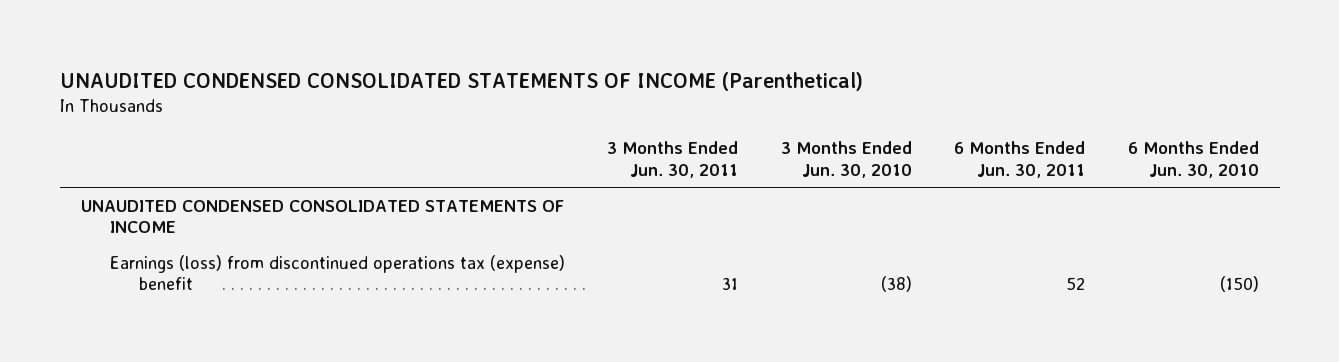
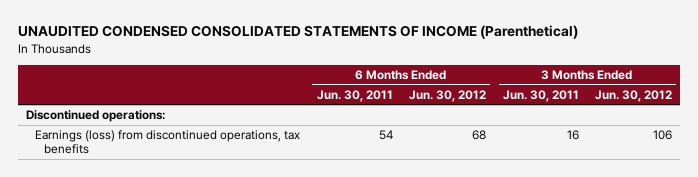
[780,141,912,178] 3 Months Ended Jun. 30, 2010 -> none
[1127,141,1259,178] 6 Months Ended Jun. 30, 2010 -> none
none -> [409,89,487,102] Jun. 30, 2012
none -> [595,89,673,102] Jun. 30, 2012
[80,199,564,234] UNAUDITED CONDENSED CONSOLIDATED STATEMENTS OF INCOME -> none
none -> [25,110,165,123] Discontinued operations:
[109,254,565,291] Earnings (loss) from discontinued operations tax (expense) benefit -> [35,130,301,155] Earnings (loss) from discontinued operations, tax benefits
[722,277,739,291] 31 -> [566,130,579,141] 16
[1066,277,1086,291] 52 -> [378,130,393,141] 54

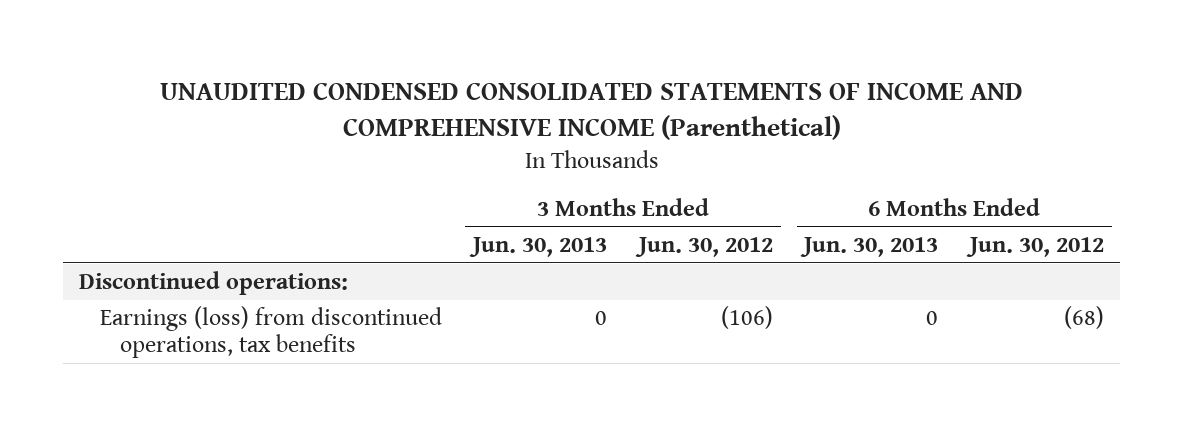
[17,25,578,40] UNAUDITED CONDENSED CONSOLIDATED STATEMENTS OF INCOME (Parenthetical) -> [159,81,1023,141] UNAUDITED CONDENSED CONSOLIDATED STATEMENTS OF INCOME AND COMPREHENSIVE INCOME (Parenthetical)
[316,89,393,102] Jun. 30, 2011 -> none
[502,89,579,102] Jun. 30, 2011 -> none
none -> [469,237,608,258] Jun. 30, 2013
none -> [800,237,939,258] Jun. 30, 2013
[472,130,487,141] 68 -> [1064,306,1105,330] (68)
[653,130,673,141] 106 -> [720,306,773,330] (106)

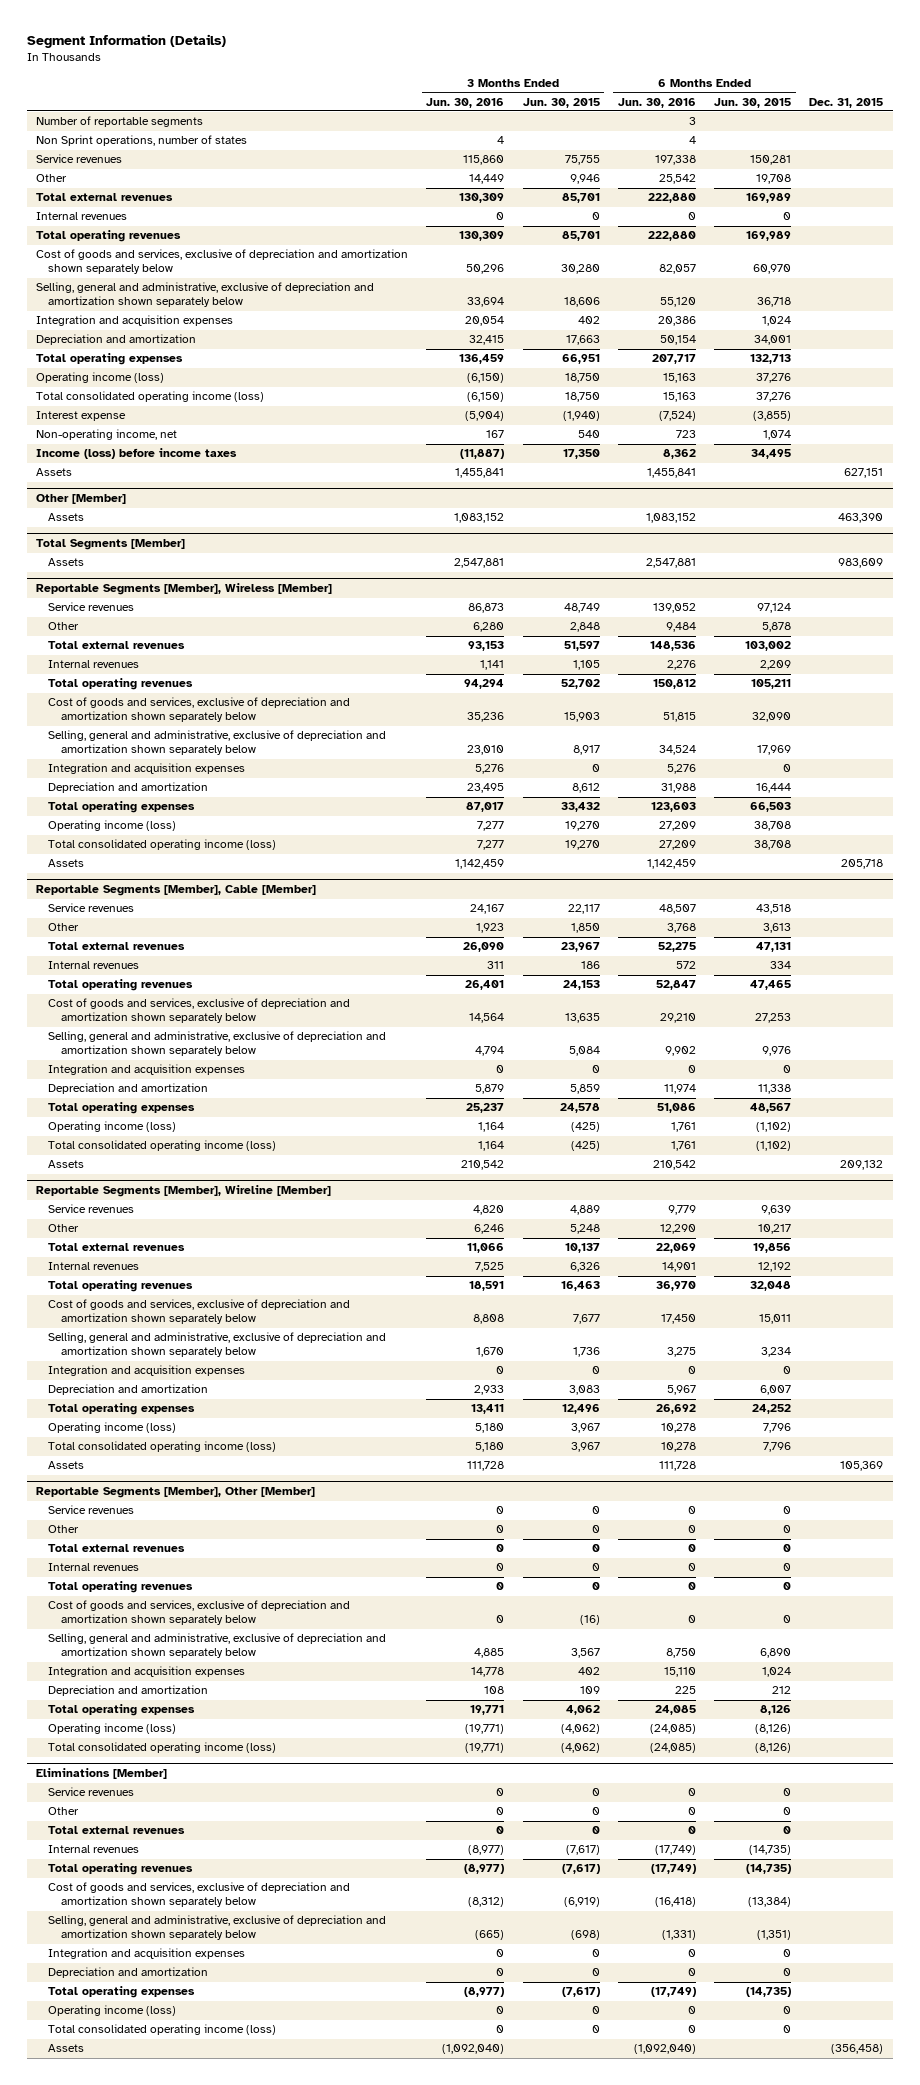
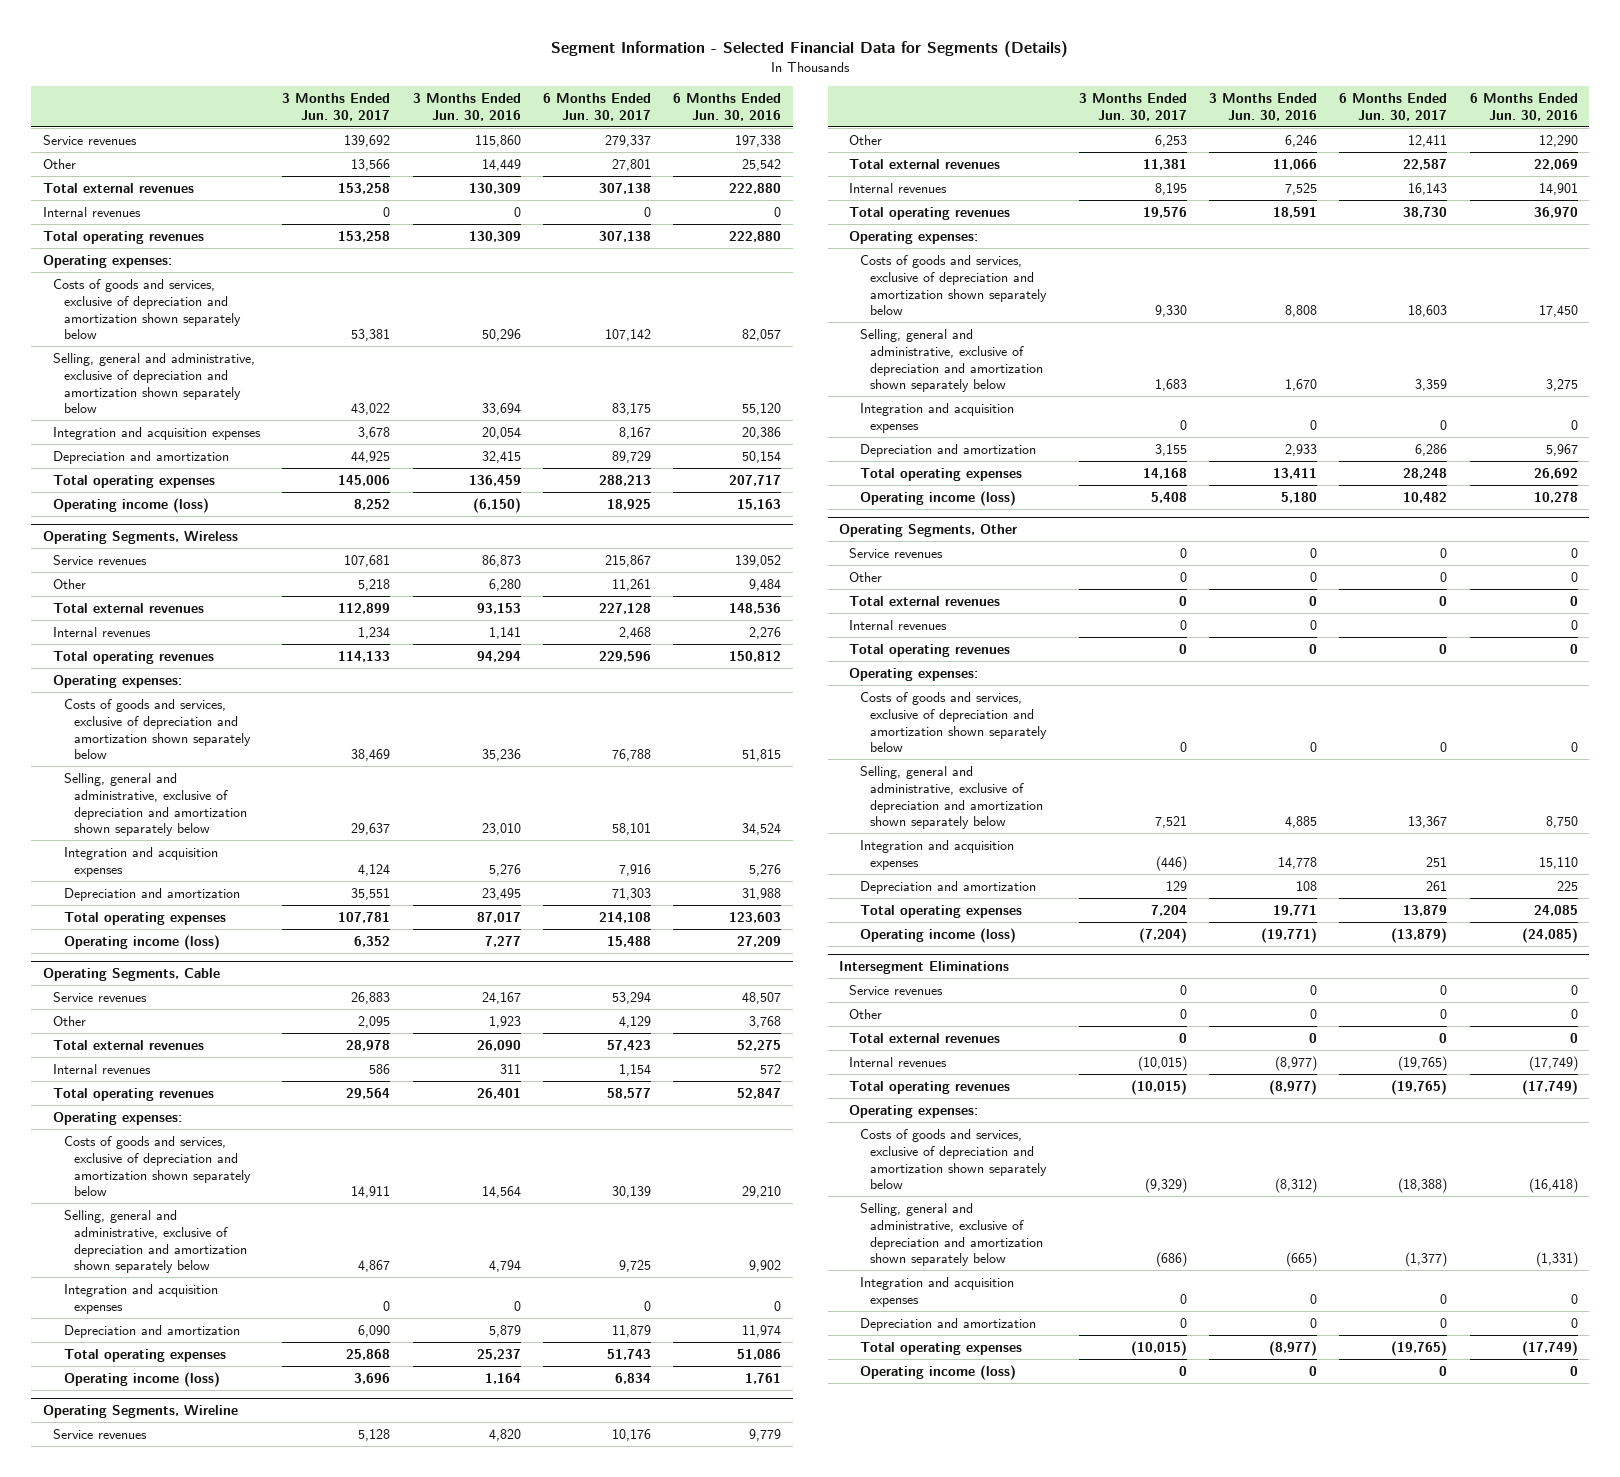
[26,34,226,49] Segment Information (Details) -> [551,41,1069,58] Segment Information - Selected Financial Data for Segments (Details)
[522,97,600,108] Jun. 30, 2015 -> none
[714,97,792,108] Jun. 30, 2015 -> none
[809,97,884,108] Dec. 31, 2015 -> none
none -> [282,93,391,122] 3 Months Ended Jun. 30, 2017
none -> [543,93,652,122] 6 Months Ended Jun. 30, 2017
[36,116,204,128] Number of reportable segments -> none
[36,135,248,147] Non Sprint operations, number of states -> none
none -> [42,254,172,268] Operating expenses:
[36,249,409,275] Cost of goods and services, exclusive of depreciation and amortization shown separately below -> [53,278,241,340] Costs of goods and services, exclusive of depreciation and amortization shown separately below
[36,391,265,403] Total consolidated operating income (loss) -> none
[36,411,127,422] Interest expense -> none
[36,429,178,441] Non-operating income, net -> none
[36,448,238,460] Income (loss) before income taxes -> none
[36,468,73,477] Assets -> none
[36,494,127,505] Other [Member] -> none
[48,513,85,522] Assets -> none
[36,539,186,551] Total Segments [Member] -> none
[48,558,85,567] Assets -> none
[36,583,333,596] Reportable Segments [Member], Wireless [Member] -> none
none -> [42,531,238,545] Operating Segments, Wireless
none -> [53,674,183,688] Operating expenses:
[48,697,351,723] Cost of goods and services, exclusive of depreciation and amortization shown separately below -> [63,698,252,760] Costs of goods and services, exclusive of depreciation and amortization shown separately below
[48,839,277,851] Total consolidated operating income (loss) -> none
[48,859,85,868] Assets -> none
[36,885,317,897] Reportable Segments [Member], Cable [Member] -> none
none -> [42,968,220,982] Operating Segments, Cable
none -> [53,1111,183,1125] Operating expenses:
[48,998,351,1024] Cost of goods and services, exclusive of depreciation and amortization shown separately below -> [63,1135,252,1197] Costs of goods and services, exclusive of depreciation and amortization shown separately below
[48,1140,277,1152] Total consolidated operating income (loss) -> none
[48,1160,85,1169] Assets -> none
[36,1185,332,1198] Reportable Segments [Member], Wireline [Member] -> none
none -> [42,1405,238,1419] Operating Segments, Wireline
none -> [849,230,979,244] Operating expenses:
[48,1299,351,1325] Cost of goods and services, exclusive of depreciation and amortization shown separately below -> [859,254,1048,316] Costs of goods and services, exclusive of depreciation and amortization shown separately below
[48,1441,277,1453] Total consolidated operating income (loss) -> none
[48,1461,85,1470] Assets -> none
[36,1487,316,1499] Reportable Segments [Member], Other [Member] -> none
none -> [838,524,1017,538] Operating Segments, Other
none -> [849,667,979,681] Operating expenses:
[48,1600,351,1626] Cost of goods and services, exclusive of depreciation and amortization shown separately below -> [859,691,1048,753] Costs of goods and services, exclusive of depreciation and amortization shown separately below
[48,1742,277,1754] Total consolidated operating income (loss) -> none
[36,1768,168,1780] Eliminations [Member] -> [838,961,1009,975] Intersegment Eliminations
none -> [849,1104,979,1118] Operating expenses:
[48,1882,351,1908] Cost of goods and services, exclusive of depreciation and amortization shown separately below -> [859,1128,1048,1190] Costs of goods and services, exclusive of depreciation and amortization shown separately below
[48,2024,277,2036] Total consolidated operating income (loss) -> none
[48,2044,85,2053] Assets -> none

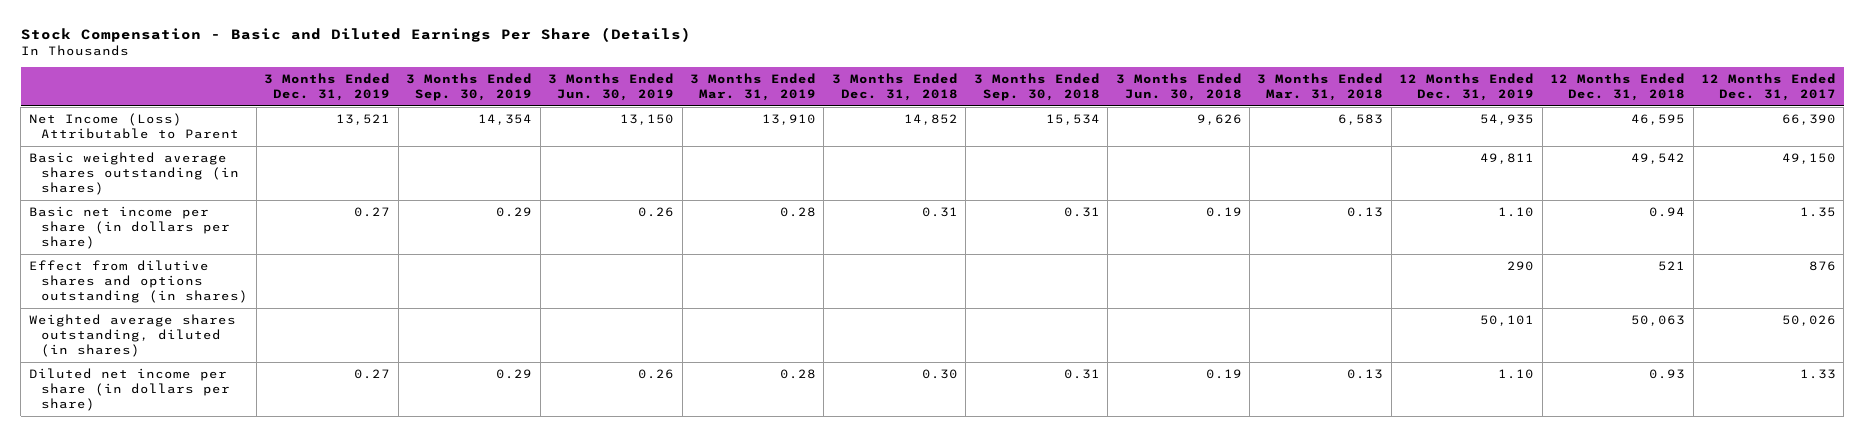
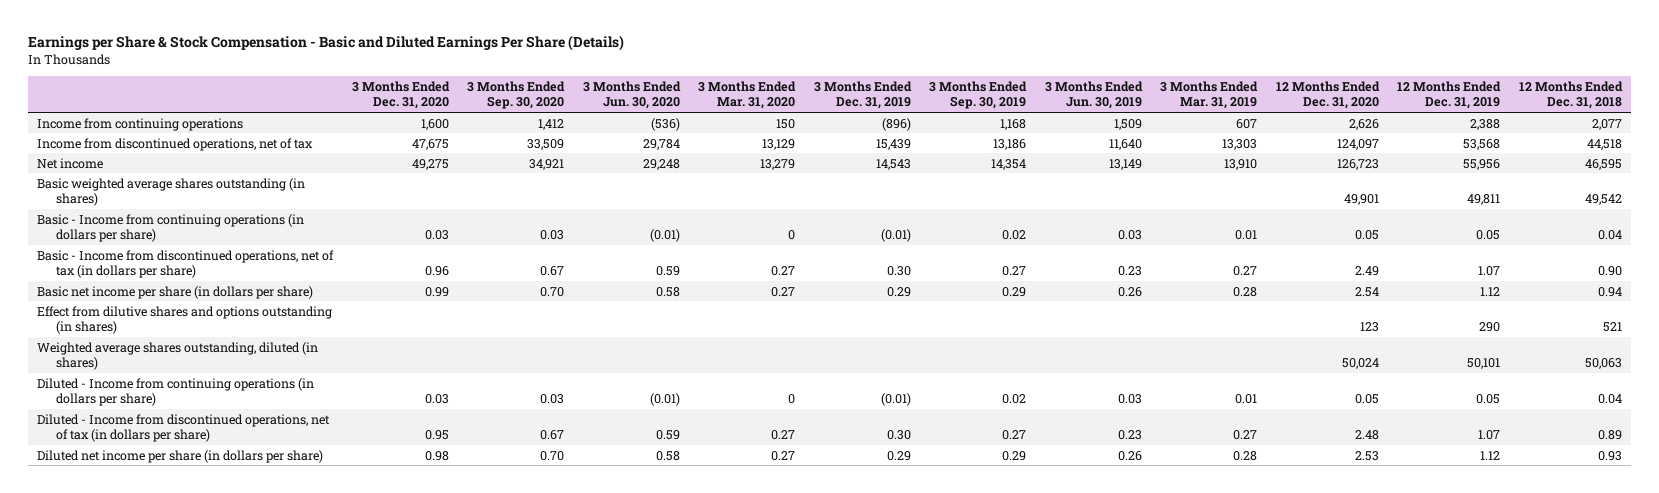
[20,27,691,43] Stock Compensation - Basic and Diluted Earnings Per Share (Details) -> [27,35,624,52] Earnings per Share & Stock Compensation - Basic and Diluted Earnings Per Share (Details)
[831,72,958,102] 3 Months Ended Dec. 31, 2018 -> none
[973,72,1100,102] 3 Months Ended Sep. 30, 2018 -> none
[1115,72,1242,102] 3 Months Ended Jun. 30, 2018 -> none
[1257,72,1384,102] 3 Months Ended Mar. 31, 2018 -> none
[1701,72,1837,102] 12 Months Ended Dec. 31, 2017 -> none
none -> [351,80,450,110] 3 Months Ended Dec. 31, 2020
none -> [467,80,566,110] 3 Months Ended Sep. 30, 2020
none -> [582,80,681,110] 3 Months Ended Jun. 30, 2020
none -> [698,80,797,110] 3 Months Ended Mar. 31, 2020
none -> [1275,80,1380,110] 12 Months Ended Dec. 31, 2020
none -> [37,117,244,131] Income from continuing operations
none -> [37,137,314,151] Income from discontinued operations, net of tax
[28,112,240,140] Net Income (Loss) Attributable to Parent -> [37,157,104,169] Net income
[336,113,391,125] 13,521 -> [875,158,911,170] 14,543
[620,113,675,125] 13,150 -> [1108,158,1142,170] 13,149
[1480,113,1535,125] 54,935 -> [1463,158,1501,170] 55,956
none -> [37,213,305,243] Basic - Income from continuing operations (in dollars per share)
none -> [37,249,335,279] Basic - Income from discontinued operations, net of tax (in dollars per share)
[354,206,391,217] 0.27 -> [886,286,911,297] 0.29
[1498,206,1535,217] 1.10 -> [1480,286,1501,296] 1.12
none -> [37,377,315,407] Diluted - Income from continuing operations (in dollars per share)
none -> [37,413,331,443] Diluted - Income from discontinued operations, net of tax (in dollars per share)
[354,368,391,379] 0.27 -> [886,450,911,461] 0.29
[1498,368,1535,379] 1.10 -> [1480,450,1501,460] 1.12

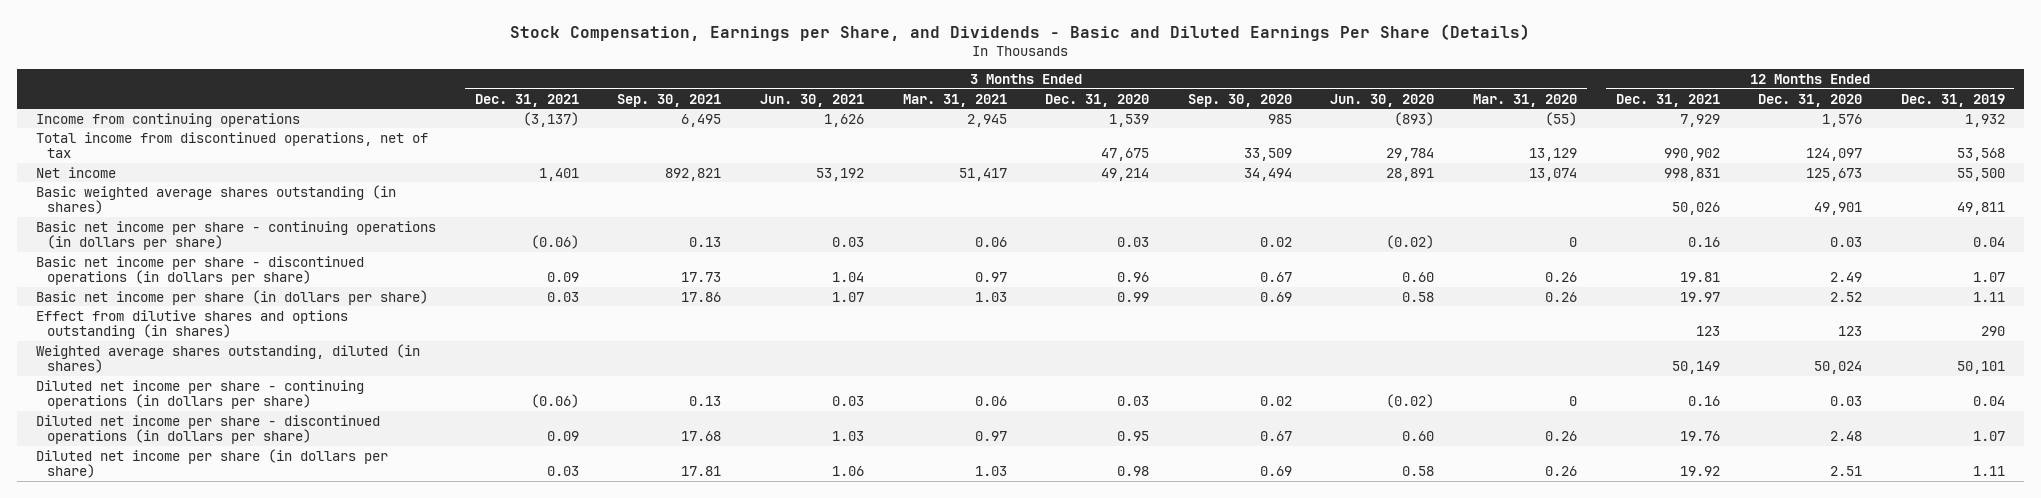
[27,35,624,52] Earnings per Share & Stock Compensation - Basic and Diluted Earnings Per Share (Details) -> [510,23,1531,41] Stock Compensation, Earnings per Share, and Dividends - Basic and Diluted Earnings Per Share (Details)
[813,80,912,110] 3 Months Ended Dec. 31, 2019 -> none
[929,80,1028,110] 3 Months Ended Sep. 30, 2019 -> none
[1044,80,1143,110] 3 Months Ended Jun. 30, 2019 -> none
[1160,80,1259,110] 3 Months Ended Mar. 31, 2019 -> none
[1518,80,1623,110] 12 Months Ended Dec. 31, 2018 -> none
none -> [474,93,579,107] Dec. 31, 2021
none -> [617,93,722,107] Sep. 30, 2021
none -> [759,93,864,107] Jun. 30, 2021
none -> [902,93,1007,107] Mar. 31, 2021
none -> [1615,93,1720,107] Dec. 31, 2021
[420,118,449,130] 1,600 -> [1109,113,1150,127] 1,539
[538,118,565,130] 1,412 -> [1267,113,1292,124] 985
[650,117,680,131] (536) -> [1394,111,1435,126] (893)
[776,118,796,129] 150 -> [1544,111,1577,126] (55)
[1348,118,1379,130] 2,626 -> [1822,113,1863,127] 1,576
[1470,118,1501,130] 2,388 -> [1964,113,2005,127] 1,932
[37,137,314,151] Income from discontinued operations, net of tax -> [36,131,429,159] Total income from discontinued operations, net of tax
[411,158,449,170] 49,275 -> [1101,167,1150,181] 49,214
[529,158,565,170] 34,921 -> [1243,167,1292,181] 34,494
[642,158,680,170] 29,248 -> [1386,167,1435,181] 28,891
[760,158,796,170] 13,279 -> [1528,167,1577,181] 13,074
[1336,158,1379,170] 126,723 -> [1806,167,1863,181] 125,673
[1463,158,1501,170] 55,956 -> [1956,167,2005,181] 55,500
[37,213,305,243] Basic - Income from continuing operations (in dollars per share) -> [36,220,437,251] Basic net income per share - continuing operations (in dollars per share)
[540,230,565,241] 0.03 -> [1259,237,1292,248] 0.02
[649,229,680,243] (0.01) -> [1386,235,1435,250] (0.02)
[1354,230,1379,241] 0.05 -> [1830,237,1863,248] 0.03
[1476,230,1501,241] 0.05 -> [1972,237,2005,248] 0.04
[37,249,335,279] Basic - Income from discontinued operations, net of tax (in dollars per share) -> [36,255,365,286] Basic net income per share - discontinued operations (in dollars per share)
[655,266,680,277] 0.59 -> [1402,272,1435,283] 0.60
[771,266,796,277] 0.27 -> [1544,272,1577,283] 0.26
[540,286,565,297] 0.70 -> [1259,291,1292,302] 0.69
[771,286,796,297] 0.27 -> [1544,291,1577,302] 0.26
[1354,286,1379,297] 2.54 -> [1830,291,1863,302] 2.52
[1480,286,1501,296] 1.12 -> [1972,291,2005,302] 1.11
[37,377,315,407] Diluted - Income from continuing operations (in dollars per share) -> [36,379,365,410] Diluted net income per share - continuing operations (in dollars per share)
[540,394,565,405] 0.03 -> [1259,396,1292,407] 0.02
[649,393,680,407] (0.01) -> [1386,394,1435,409] (0.02)
[1354,394,1379,405] 0.05 -> [1830,396,1863,407] 0.03
[1476,394,1501,405] 0.05 -> [1972,396,2005,407] 0.04
[37,413,331,443] Diluted - Income from discontinued operations, net of tax (in dollars per share) -> [36,414,381,445] Diluted net income per share - discontinued operations (in dollars per share)
[655,430,680,441] 0.59 -> [1402,431,1435,442] 0.60
[771,430,796,441] 0.27 -> [1544,431,1577,442] 0.26
[540,450,565,461] 0.70 -> [1259,466,1292,477] 0.69
[771,450,796,461] 0.27 -> [1544,466,1577,477] 0.26
[1354,450,1379,461] 2.53 -> [1830,466,1863,477] 2.51
[1480,450,1501,460] 1.12 -> [1972,466,2005,477] 1.11

